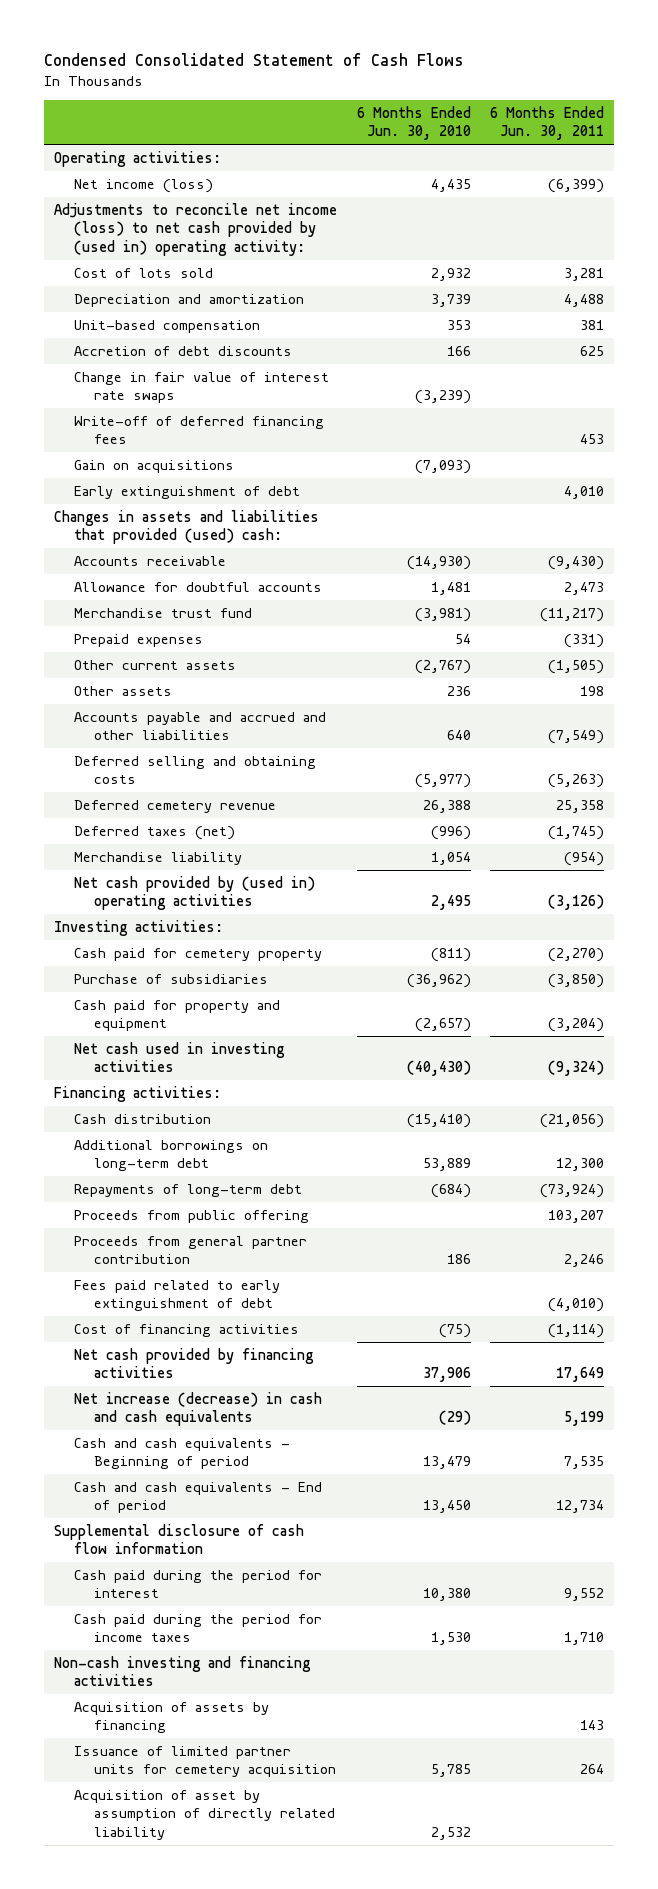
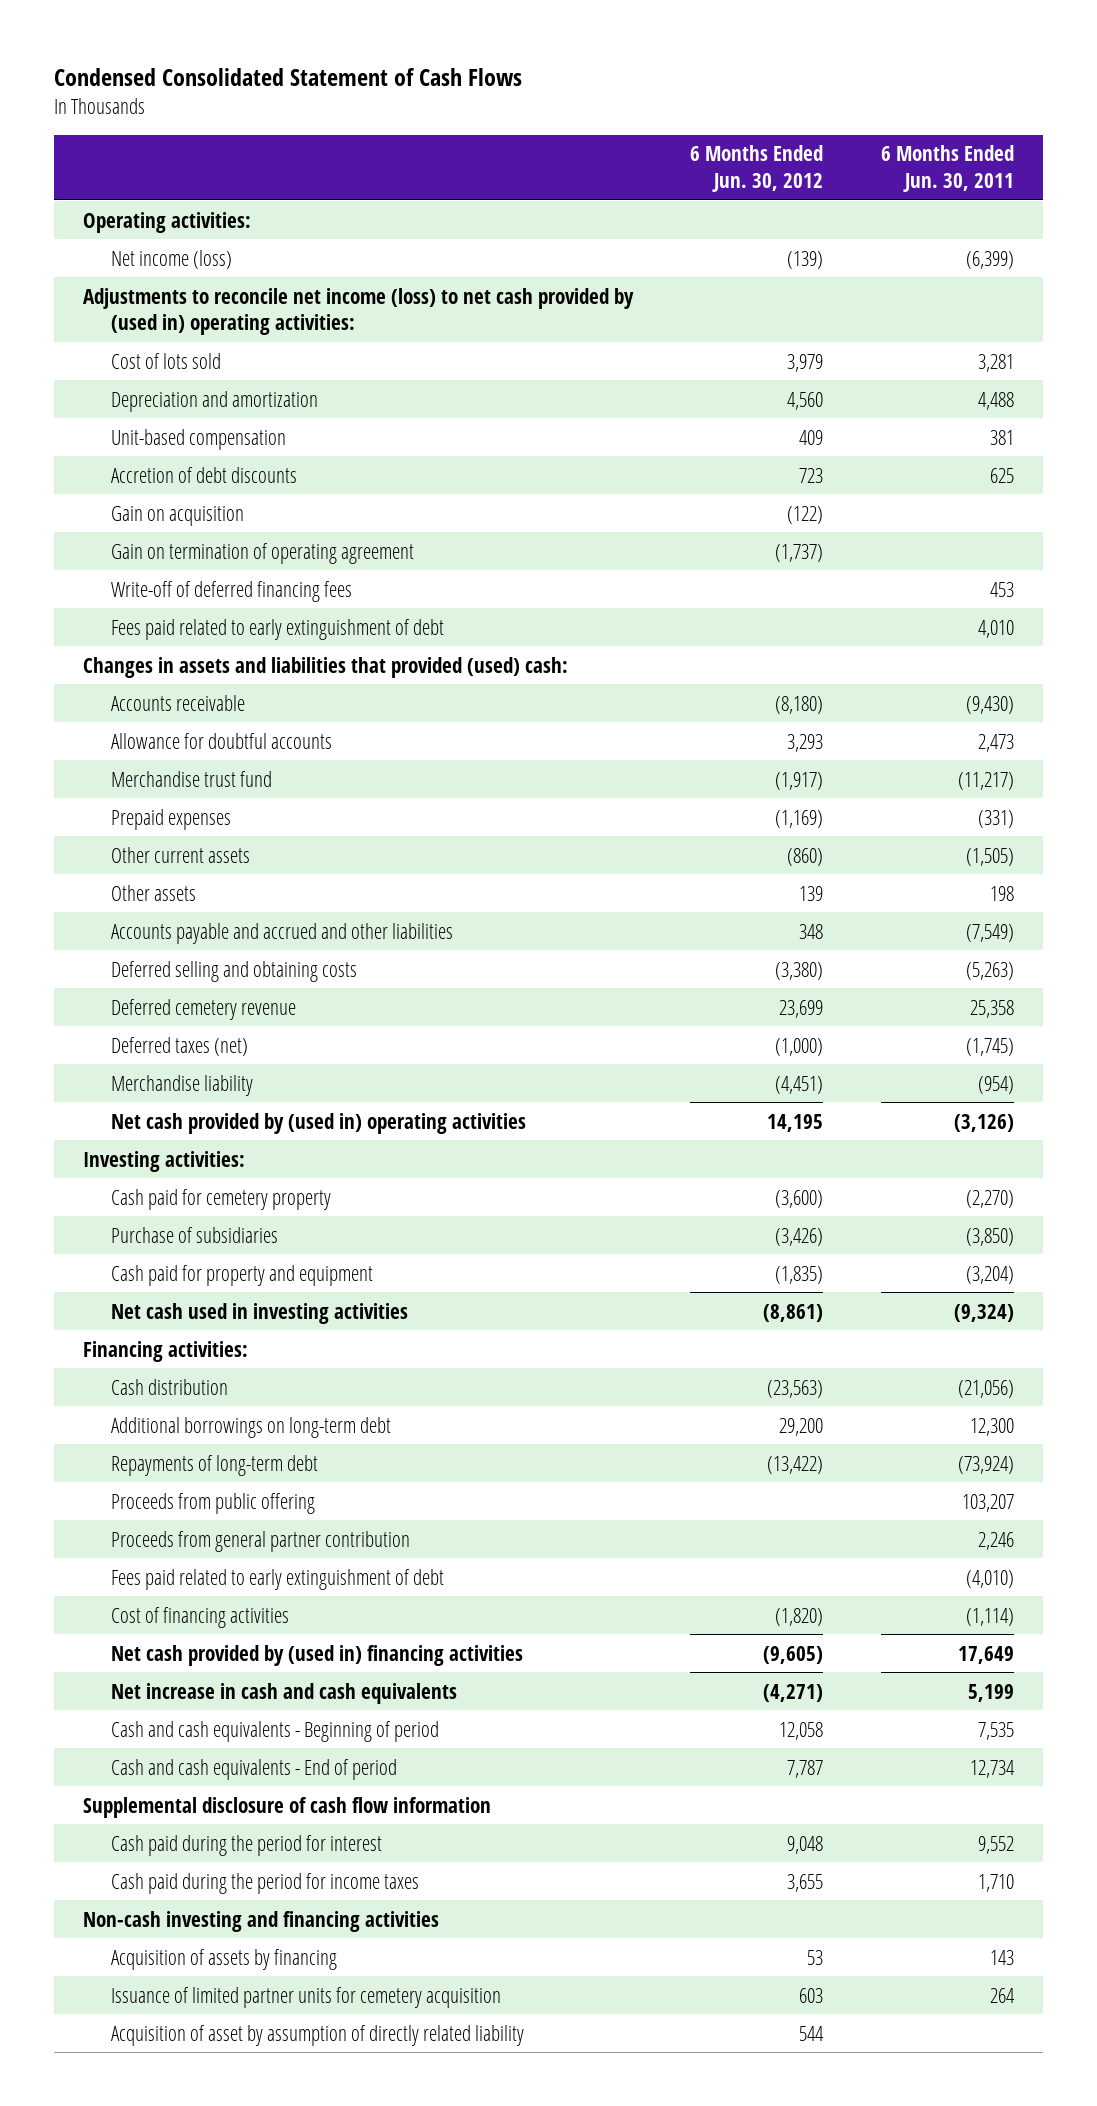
[356,105,471,141] 6 Months Ended Jun. 30, 2010 -> none
none -> [690,145,824,192] 6 Months Ended Jun. 30, 2012
[53,202,337,256] Adjustments to reconcile net income (loss) to net cash provided by (used in) operating activity: -> [82,287,634,336] Adjustments to reconcile net income (loss) to net cash provided by (used in) operating activities:
[73,371,329,404] Change in fair value of interest rate swaps -> none
none -> [110,505,244,526] Gain on acquisition
none -> [110,542,414,564] Gain on termination of operating agreement
[73,459,234,473] Gain on acquisitions -> none
[73,485,300,499] Early extinguishment of debt -> [110,618,444,640] Fees paid related to early extinguishment of debt
[73,1347,314,1379] Net cash provided by financing activities -> [110,1644,523,1666] Net cash provided by (used in) financing activities
[73,1391,322,1427] Net increase (decrease) in cash and cash equivalents -> [110,1682,457,1704] Net increase in cash and cash equivalents

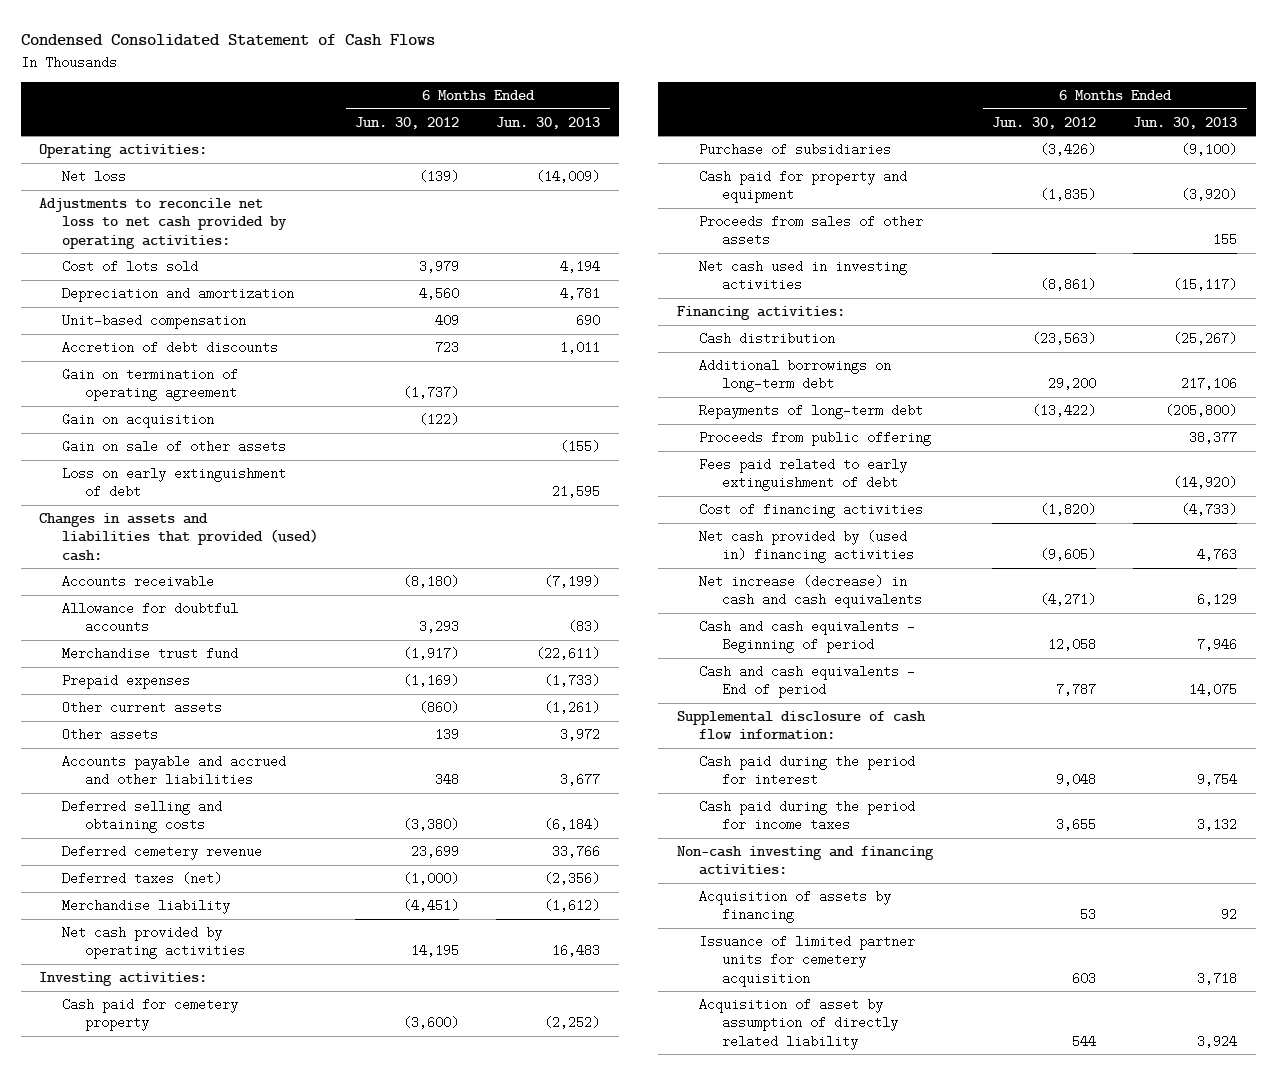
[881,145,1015,192] 6 Months Ended Jun. 30, 2011 -> none
none -> [496,116,601,129] Jun. 30, 2013
[110,249,232,269] Net income (loss) -> [62,170,127,184] Net loss
[82,287,634,336] Adjustments to reconcile net income (loss) to net cash provided by (used in) operating activities: -> [39,198,288,249] Adjustments to reconcile net loss to net cash provided by operating activities:
[110,580,352,602] Write-off of deferred financing fees -> none
[110,618,444,640] Fees paid related to early extinguishment of debt -> none
[110,505,244,526] Gain on acquisition -> [62,413,215,429] Gain on acquisition
none -> [62,440,287,454] Gain on sale of other assets
none -> [62,467,287,499] Loss on early extinguishment of debt
[110,1112,526,1134] Net cash provided by (used in) operating activities -> [62,926,245,960] Net cash provided by operating activities
none -> [699,215,924,247] Proceeds from sales of other assets
[110,1530,410,1552] Proceeds from general partner contribution -> none
[110,1682,457,1704] Net increase in cash and cash equivalents -> [699,575,922,609] Net increase (decrease) in cash and cash equivalents
[82,1796,491,1818] Supplemental disclosure of cash flow information -> [676,711,926,741] Supplemental disclosure of cash flow information:
[82,1910,439,1932] Non-cash investing and financing activities -> [676,846,934,876] Non-cash investing and financing activities:

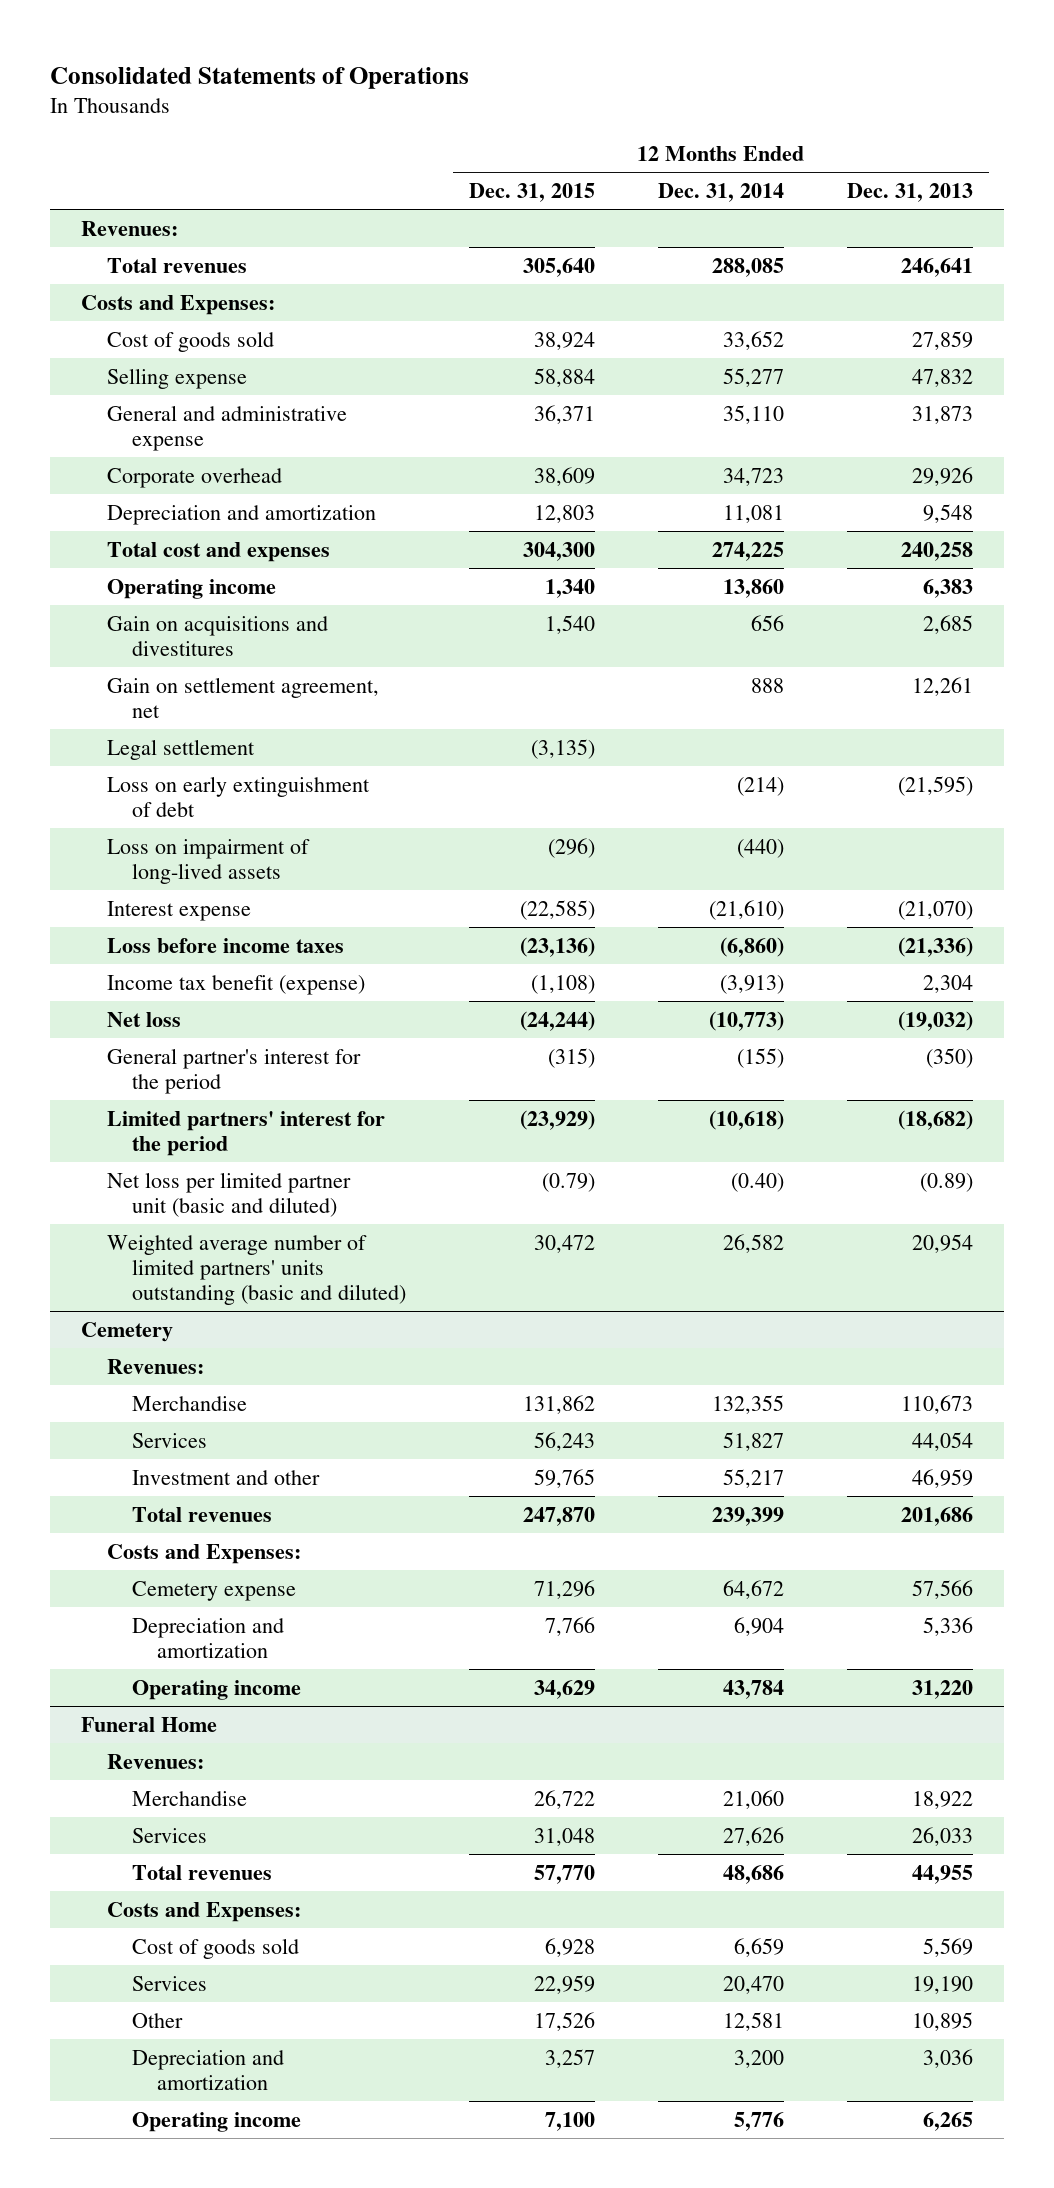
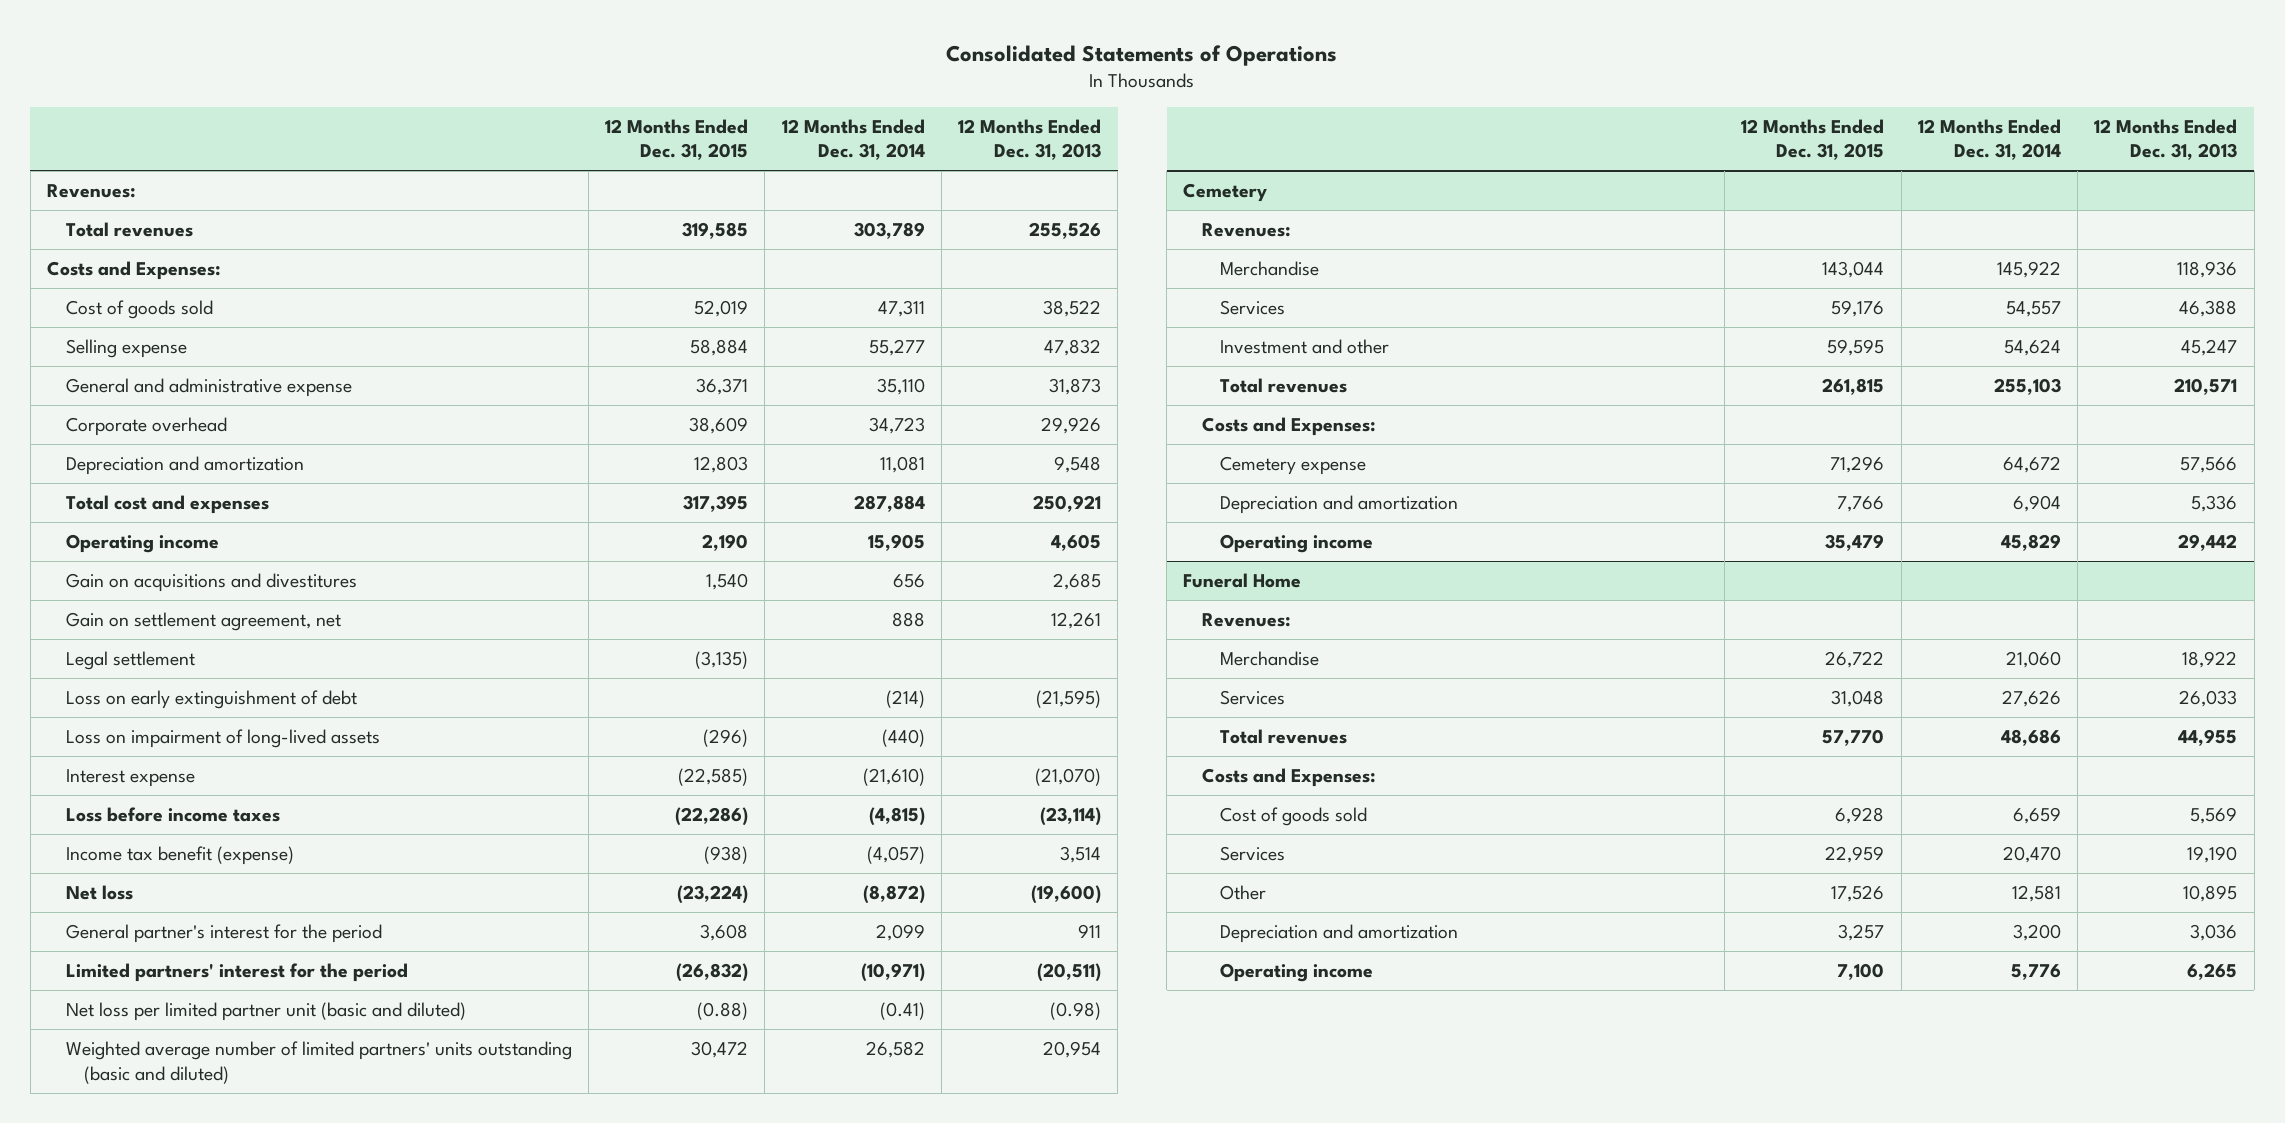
[523,257,596,277] 305,640 -> [682,222,749,240] 319,585
[711,257,784,277] 288,085 -> [853,222,925,240] 303,789
[900,257,973,277] 246,641 -> [1029,222,1102,240] 255,526
[534,331,596,350] 38,924 -> [694,300,749,318] 52,019
[722,330,784,350] 33,652 -> [877,300,925,318] 47,311
[911,330,973,350] 27,859 -> [1043,300,1102,318] 38,522
[523,541,596,561] 304,300 -> [683,495,749,513] 317,395
[711,541,784,561] 274,225 -> [853,495,925,513] 287,884
[900,541,973,561] 240,258 -> [1033,495,1102,513] 250,921
[545,578,596,598] 1,340 -> [702,534,749,552] 2,190
[722,578,784,598] 13,860 -> [867,534,925,552] 15,905
[922,578,973,598] 6,383 -> [1051,534,1102,552] 4,605
[520,936,596,957] (23,136) -> [675,807,749,827] (22,286)
[719,936,784,957] (6,860) -> [868,807,925,827] (4,815)
[897,936,973,957] (21,336) -> [1040,807,1102,827] (23,114)
[531,974,596,994] (1,108) -> [704,846,749,865] (938)
[719,974,784,994] (3,913) -> [866,846,925,865] (4,057)
[922,974,973,993] 2,304 -> [1060,846,1102,864] 3,514
[520,1010,596,1031] (24,244) -> [677,885,749,905] (23,224)
[708,1010,784,1031] (10,773) -> [862,885,925,905] (8,872)
[897,1010,973,1031] (19,032) -> [1031,885,1102,905] (19,600)
[548,1047,596,1068] (315) -> [700,924,749,942] 3,608
[736,1047,784,1068] (155) -> [875,924,925,942] 2,099
[925,1047,973,1068] (350) -> [1078,924,1102,939] 911
[520,1109,596,1130] (23,929) -> [676,963,749,983] (26,832)
[708,1109,784,1130] (10,618) -> [860,963,925,983] (10,971)
[897,1109,973,1130] (18,682) -> [1037,963,1102,983] (20,511)
[542,1172,596,1192] (0.79) -> [697,1002,749,1021] (0.88)
[730,1172,784,1192] (0.40) -> [879,1002,925,1021] (0.41)
[919,1172,973,1192] (0.89) -> [1050,1002,1102,1021] (0.98)
[523,1394,596,1414] 131,862 -> [1822,261,1885,279] 143,044
[711,1394,784,1414] 132,355 -> [1996,261,2061,279] 145,922
[900,1394,973,1414] 110,673 -> [2177,261,2238,279] 118,936
[534,1431,596,1451] 56,243 -> [1831,300,1885,318] 59,176
[722,1431,784,1451] 51,827 -> [2005,301,2061,318] 54,557
[911,1431,973,1451] 44,054 -> [2179,300,2238,318] 46,388
[534,1468,596,1488] 59,765 -> [1827,339,1885,357] 59,595
[722,1468,784,1488] 55,217 -> [2003,339,2061,357] 54,624
[911,1468,973,1488] 46,959 -> [2181,339,2238,357] 45,247
[523,1506,596,1526] 247,870 -> [1822,378,1885,396] 261,815
[711,1506,784,1526] 239,399 -> [1993,378,2061,396] 255,103
[900,1506,973,1526] 201,686 -> [2174,378,2238,396] 210,571
[534,1679,596,1699] 34,629 -> [1825,534,1885,552] 35,479
[722,1679,784,1699] 43,784 -> [2000,534,2061,552] 45,829
[911,1679,973,1699] 31,220 -> [2178,534,2238,552] 29,442

